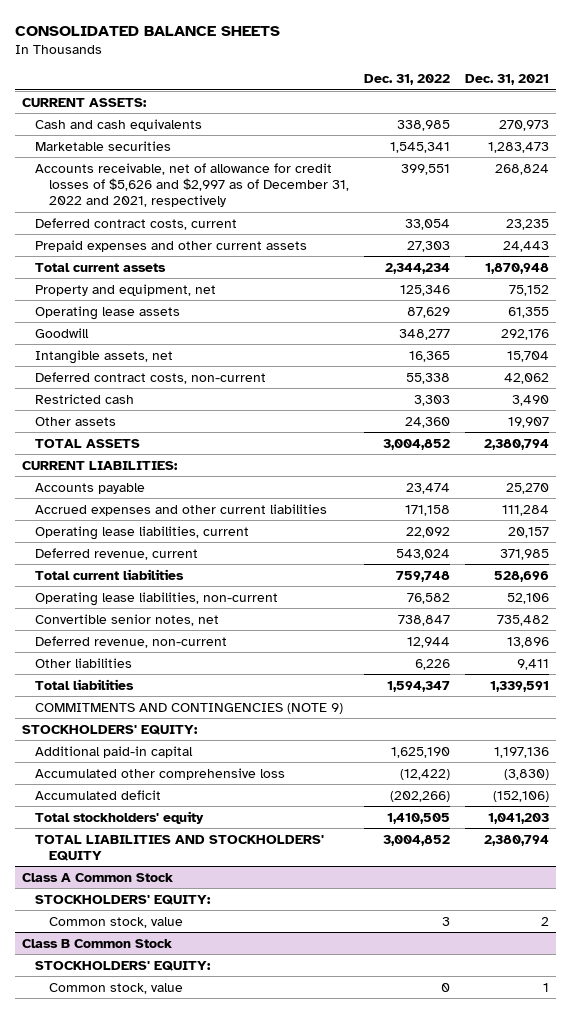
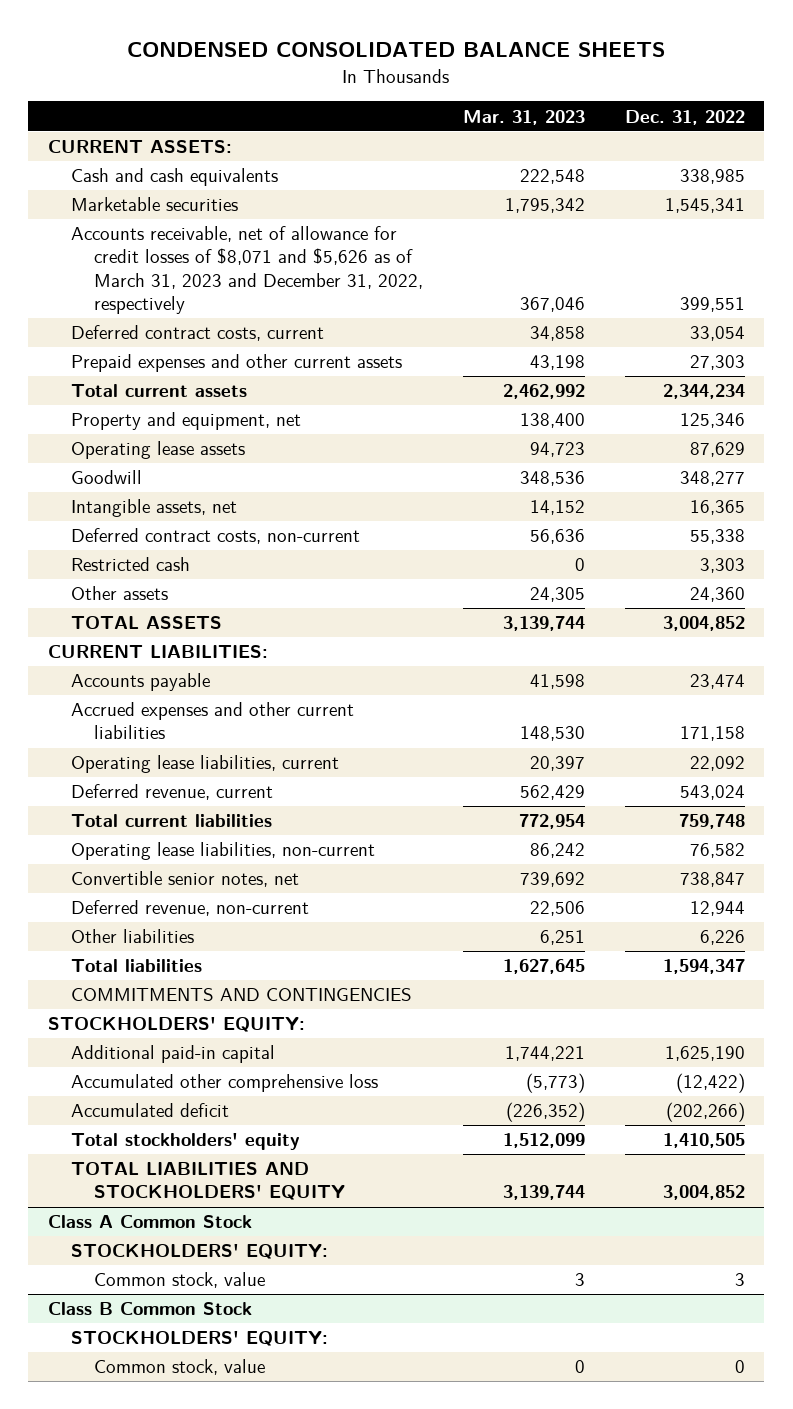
[14,25,280,36] CONSOLIDATED BALANCE SHEETS -> [127,42,666,58] CONDENSED CONSOLIDATED BALANCE SHEETS
[464,74,549,86] Dec. 31, 2021 -> none
none -> [462,109,585,125] Mar. 31, 2023
[35,162,349,208] Accounts receivable, net of allowance for credit losses of $5,626 and $2,997 as of December 31, 2022 and 2021, respectively -> [71,226,423,314] Accounts receivable, net of allowance for credit losses of $8,071 and $5,626 as of March 31, 2023 and December 31, 2022, respectively
[35,702,344,714] COMMITMENTS AND CONTINGENCIES (NOTE 9) -> [71,988,413,1002] COMMITMENTS AND CONTINGENCIES

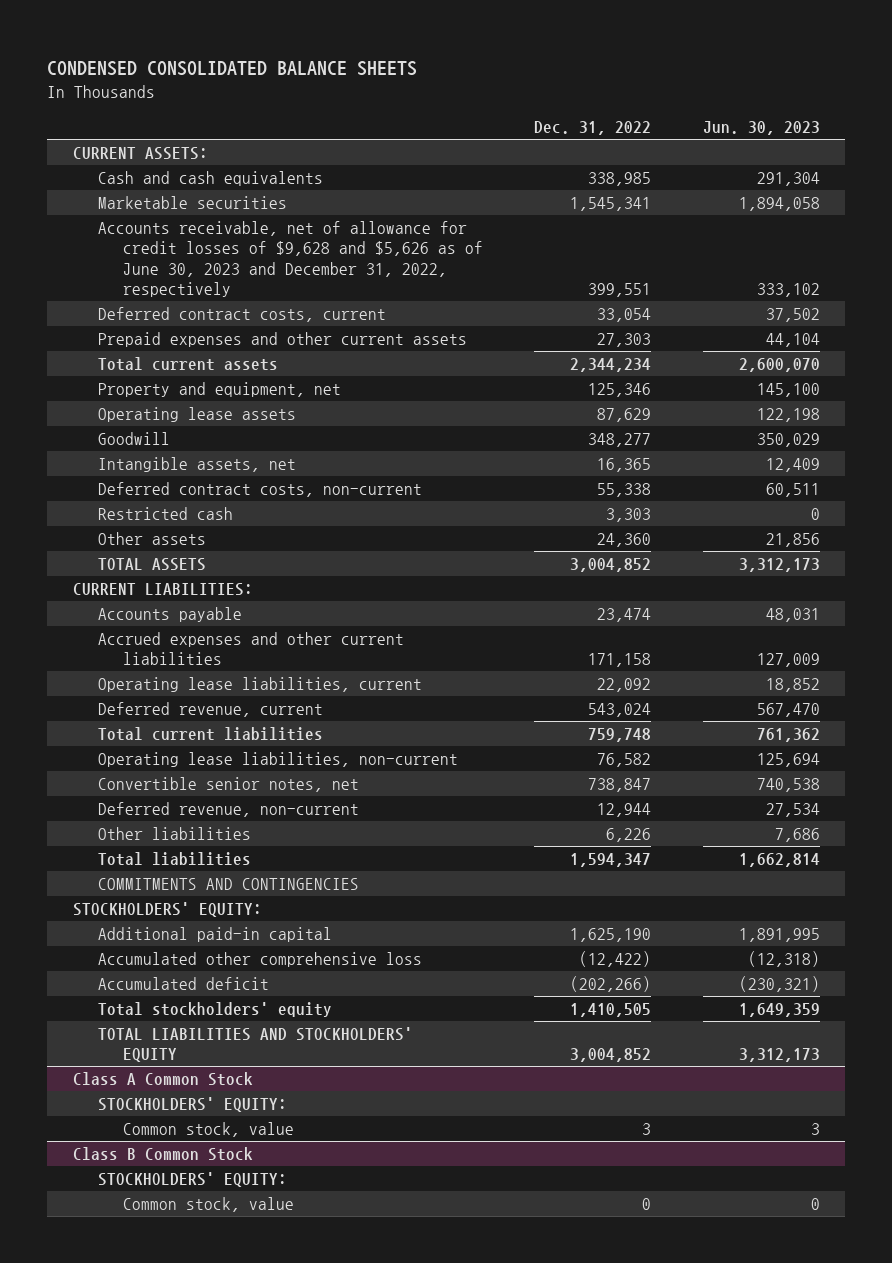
[462,109,585,125] Mar. 31, 2023 -> none
none -> [702,121,820,136] Jun. 30, 2023
[71,226,423,314] Accounts receivable, net of allowance for credit losses of $8,071 and $5,626 as of March 31, 2023 and December 31, 2022, respectively -> [97,221,483,298] Accounts receivable, net of allowance for credit losses of $9,628 and $5,626 as of June 30, 2023 and December 31, 2022, respectively

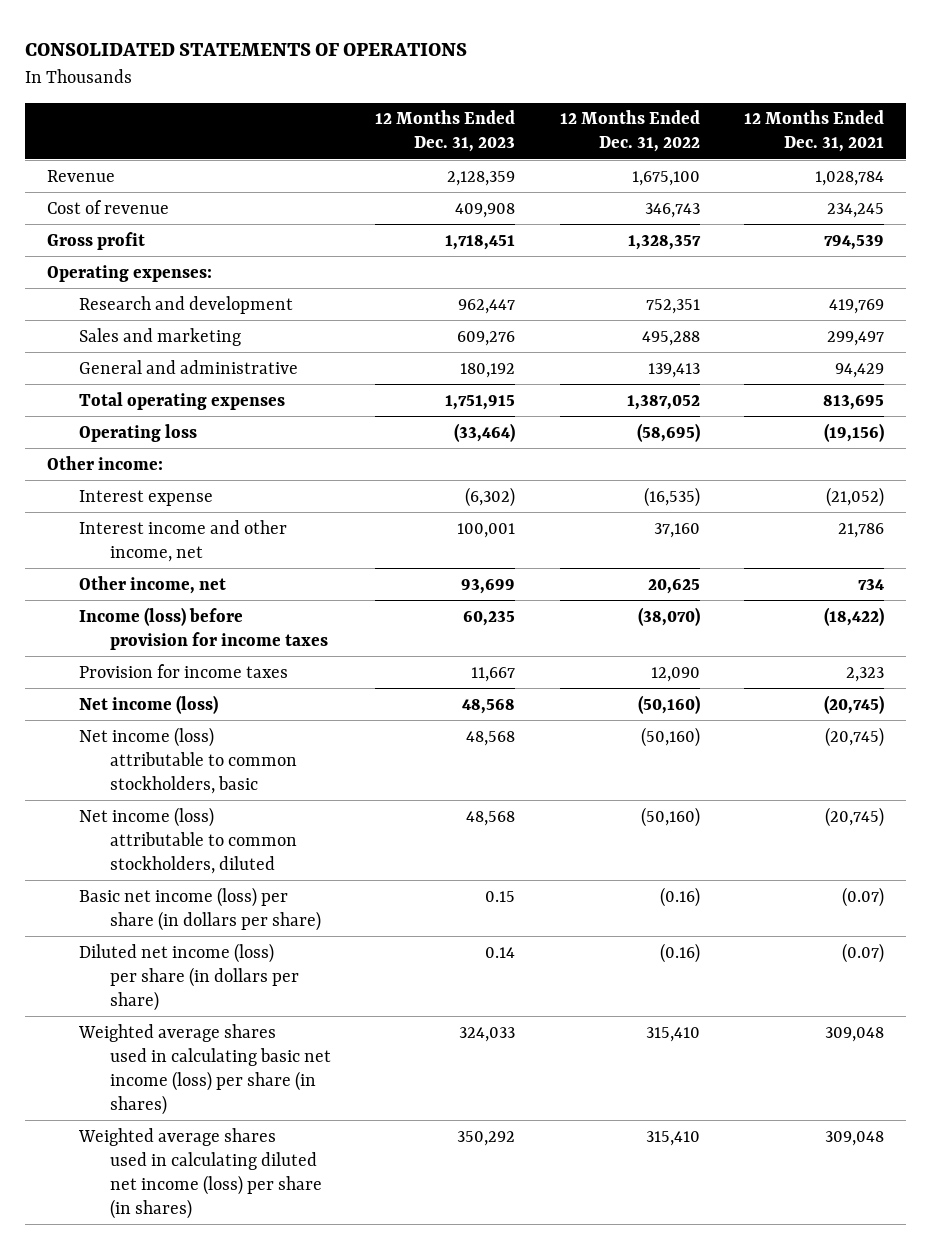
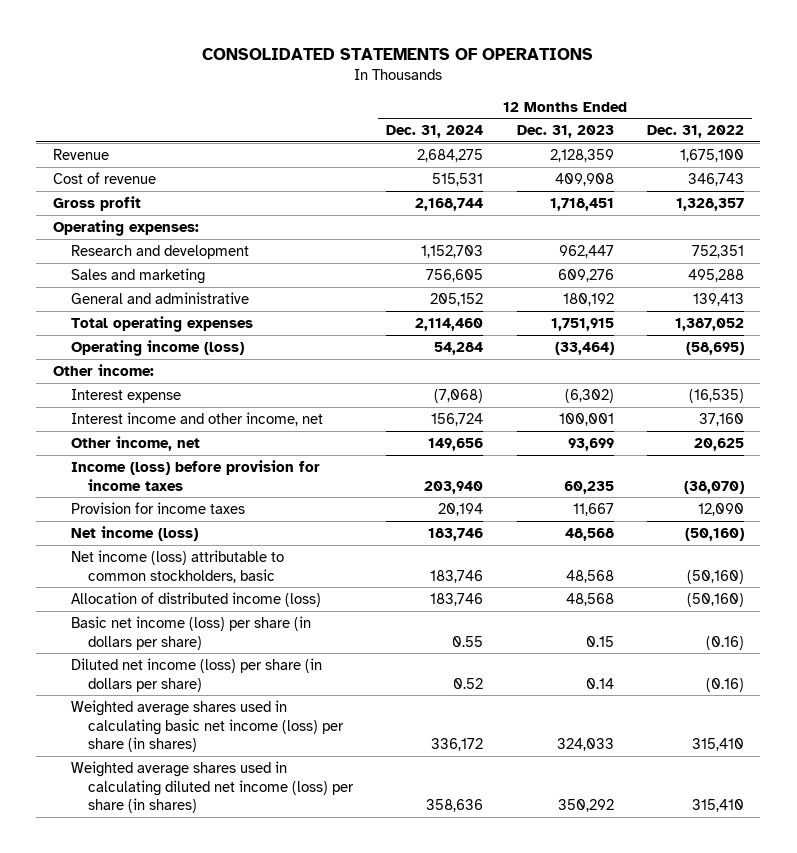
[743,110,884,153] 12 Months Ended Dec. 31, 2021 -> none
none -> [386,125,484,139] Dec. 31, 2024
[78,423,197,442] Operating loss -> [70,339,244,356] Operating income (loss)
[78,806,298,874] Net income (loss) attributable to common stockholders, diluted -> [70,591,321,607] Allocation of distributed income (loss)

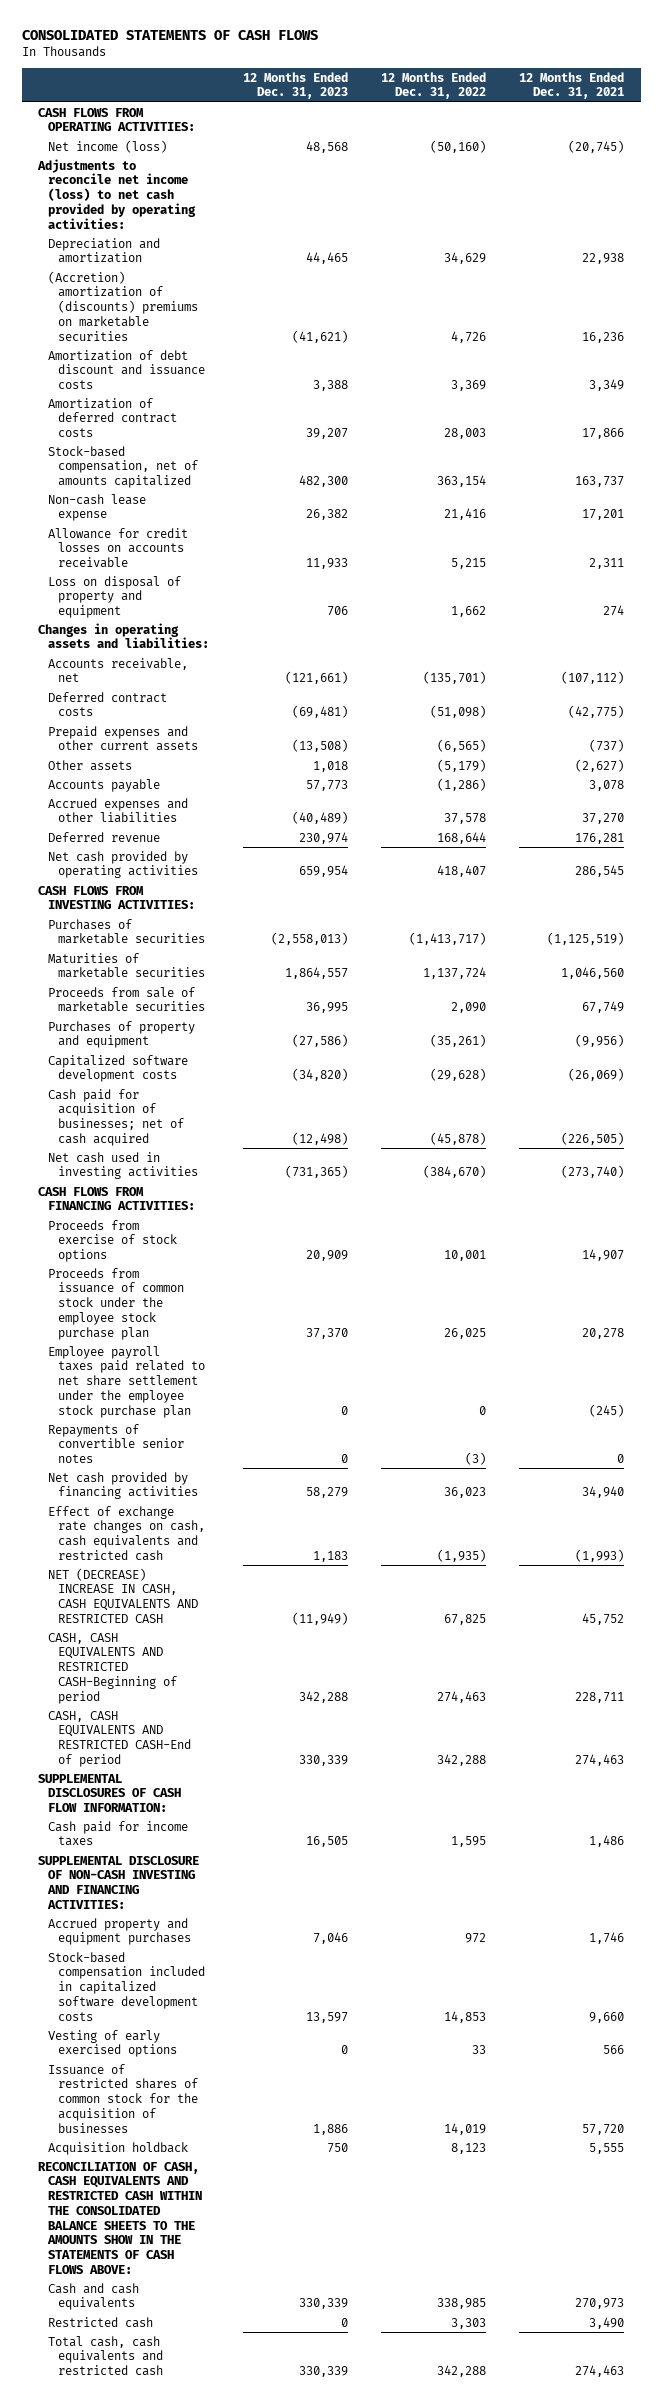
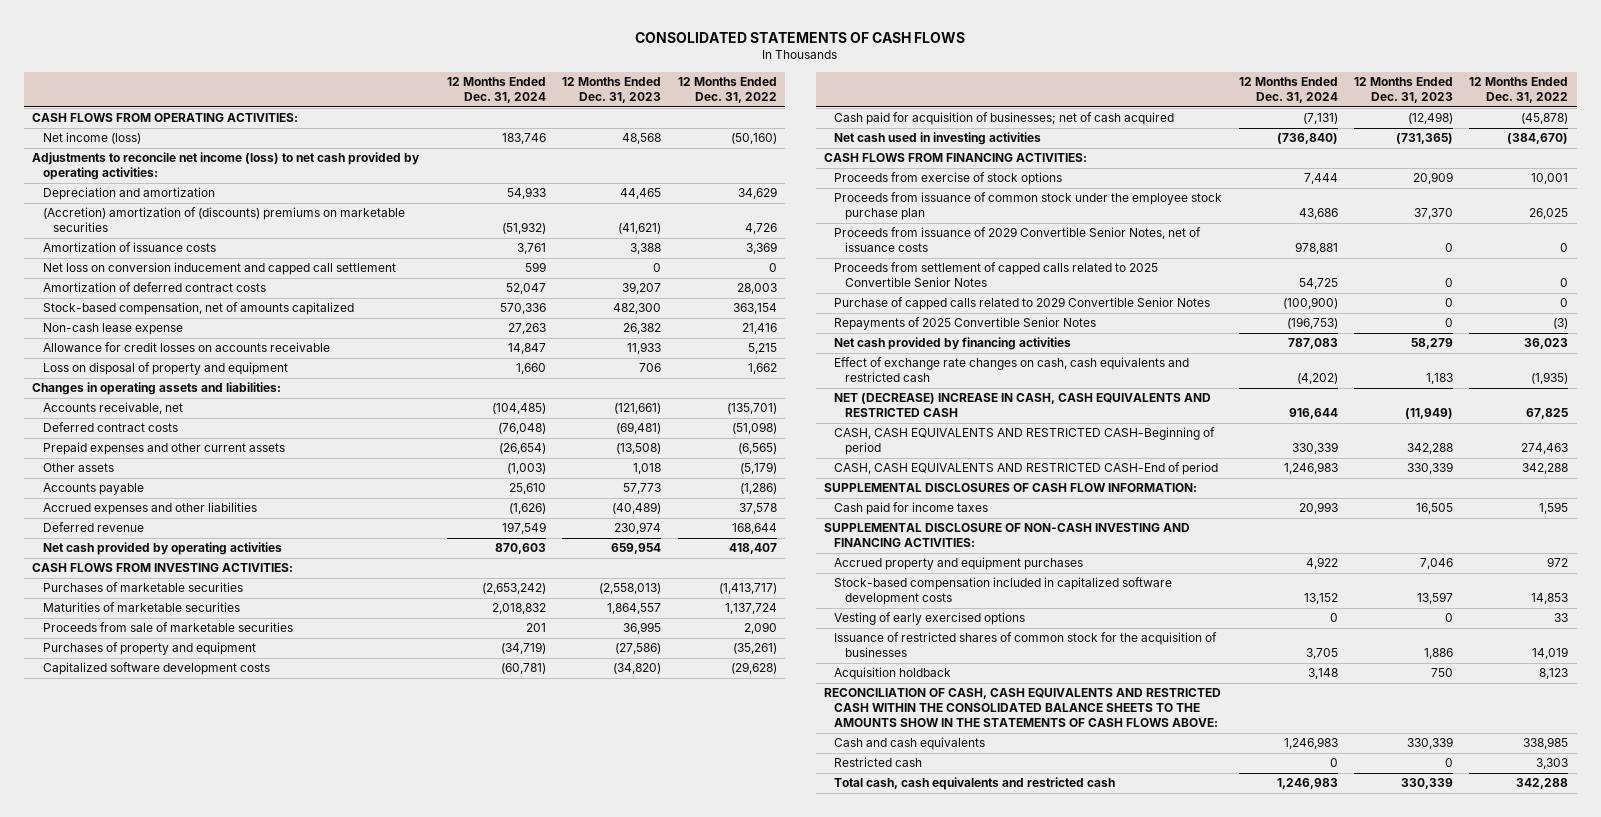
[519,71,625,100] 12 Months Ended Dec. 31, 2021 -> none
none -> [447,77,547,103] 12 Months Ended Dec. 31, 2024
[48,349,206,390] Amortization of debt discount and issuance costs -> [42,242,216,253] Amortization of issuance costs
none -> [42,262,396,276] Net loss on conversion inducement and capped call settlement
[48,1345,206,1418] Employee payroll taxes paid related to net share settlement under the employee stock purchase plan -> none
none -> [834,227,1202,253] Proceeds from issuance of 2029 Convertible Senior Notes, net of issuance costs
none -> [834,262,1159,288] Proceeds from settlement of capped calls related to 2025 Convertible Senior Notes
none -> [834,297,1211,311] Purchase of capped calls related to 2029 Convertible Senior Notes
[48,1423,185,1464] Repayments of convertible senior notes -> [834,317,1097,331] Repayments of 2025 Convertible Senior Notes

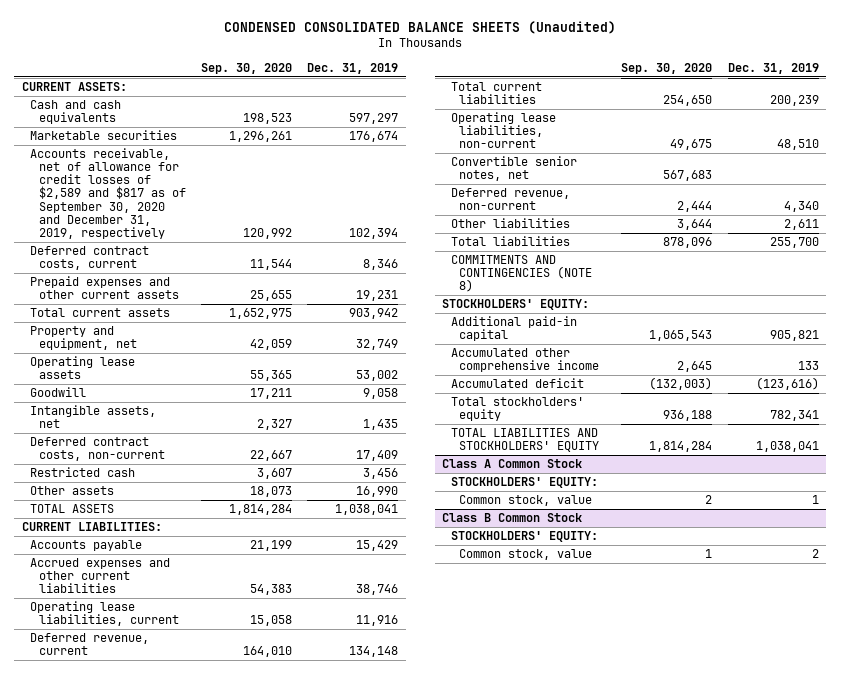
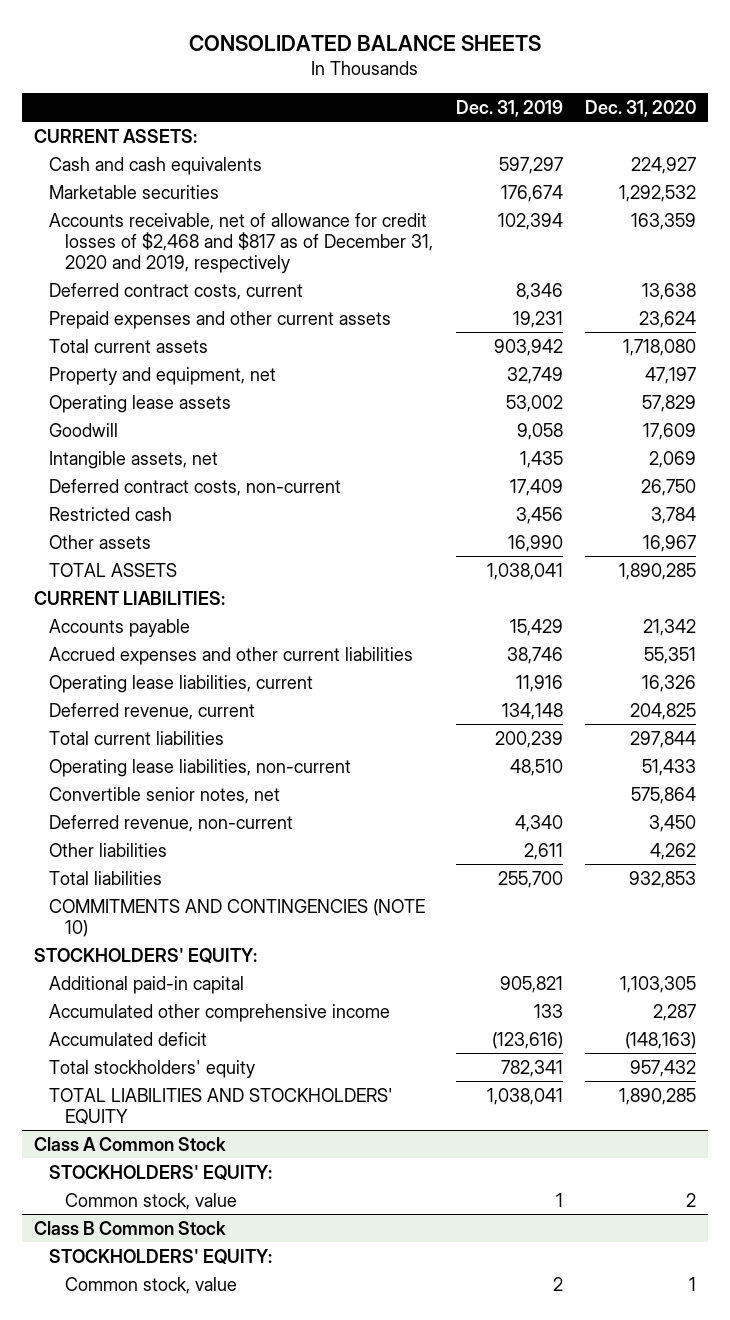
[224,21,617,35] CONDENSED CONSOLIDATED BALANCE SHEETS (Unaudited) -> [189,34,542,51] CONSOLIDATED BALANCE SHEETS
[201,62,293,74] Sep. 30, 2020 -> none
none -> [585,99,697,117] Dec. 31, 2020
[30,148,186,239] Accounts receivable, net of allowance for credit losses of $2,589 and $817 as of September 30, 2020 and December 31, 2019, respectively -> [49,212,434,274] Accounts receivable, net of allowance for credit losses of $2,468 and $817 as of December 31, 2020 and 2019, respectively
[450,255,593,293] COMMITMENTS AND CONTINGENCIES (NOTE 8) -> [49,898,426,937] COMMITMENTS AND CONTINGENCIES (NOTE 10)

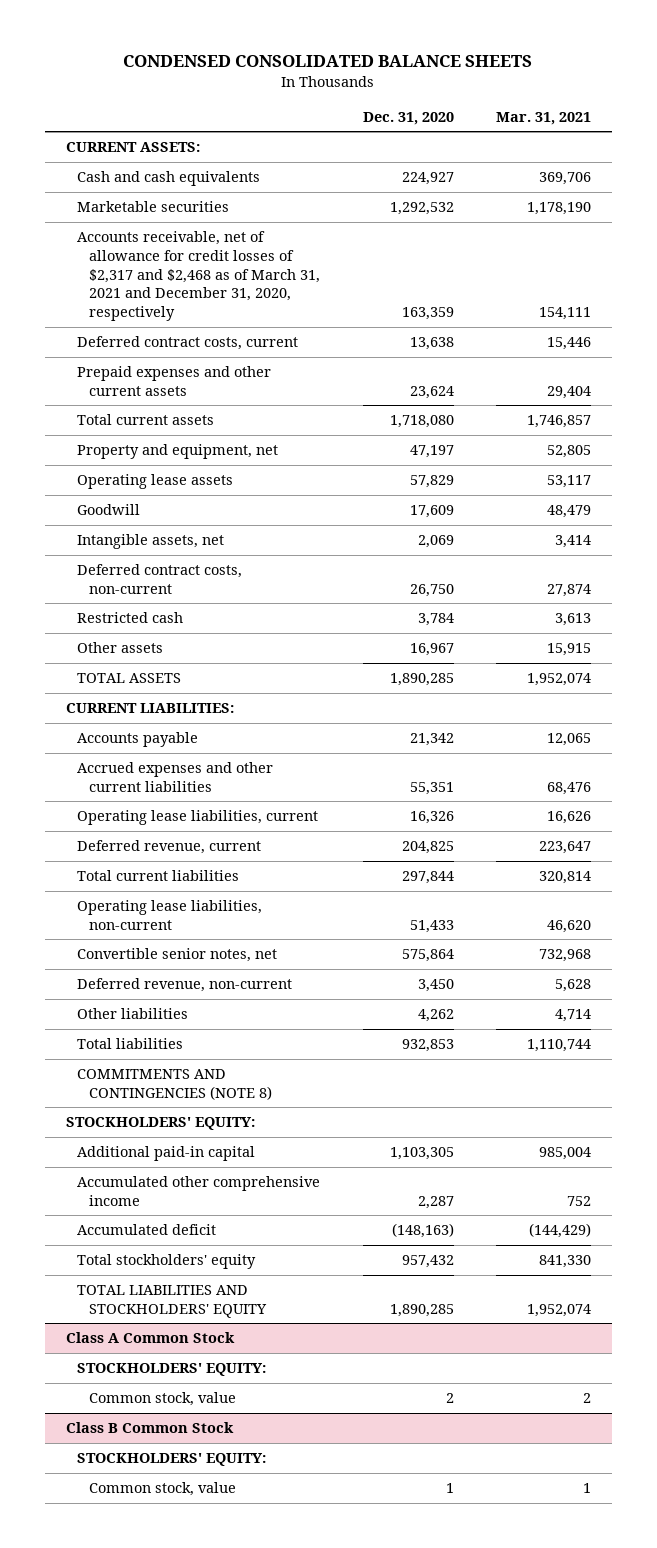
[189,34,542,51] CONSOLIDATED BALANCE SHEETS -> [123,55,533,68] CONDENSED CONSOLIDATED BALANCE SHEETS
[455,99,563,117] Dec. 31, 2019 -> none
none -> [495,111,591,125] Mar. 31, 2021
[49,212,434,274] Accounts receivable, net of allowance for credit losses of $2,468 and $817 as of December 31, 2020 and 2019, respectively -> [77,231,321,322] Accounts receivable, net of allowance for credit losses of $2,317 and $2,468 as of March 31, 2021 and December 31, 2020, respectively
[49,898,426,937] COMMITMENTS AND CONTINGENCIES (NOTE 10) -> [77,1069,273,1100] COMMITMENTS AND CONTINGENCIES (NOTE 8)

